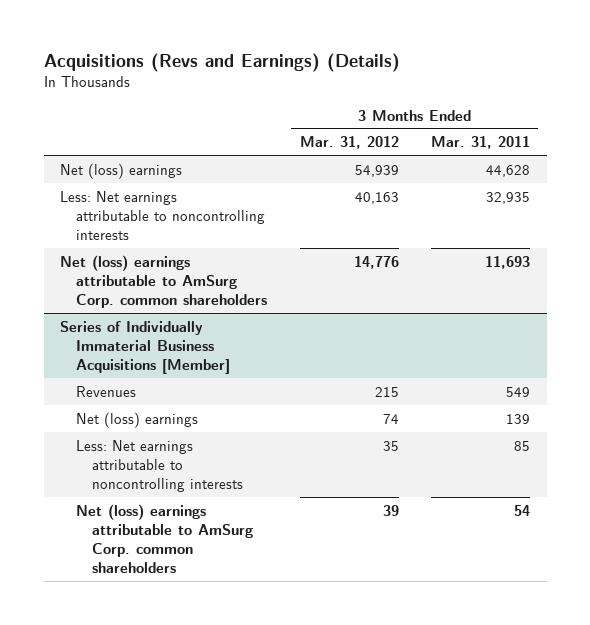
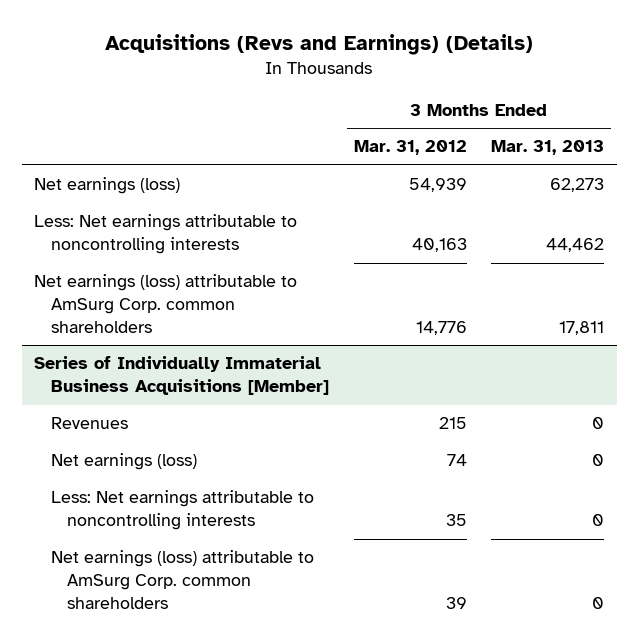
[431,136,531,150] Mar. 31, 2011 -> none
none -> [491,140,605,156] Mar. 31, 2013
[59,162,182,179] Net (loss) earnings -> [34,177,181,195] Net earnings (loss)
[59,254,267,308] Net (loss) earnings attributable to AmSurg Corp. common shareholders -> [34,274,298,334] Net earnings (loss) attributable to AmSurg Corp. common shareholders
[75,411,198,428] Net (loss) earnings -> [50,453,197,471] Net earnings (loss)
[75,503,253,574] Net (loss) earnings attributable to AmSurg Corp. common shareholders -> [50,550,314,610] Net earnings (loss) attributable to AmSurg Corp. common shareholders

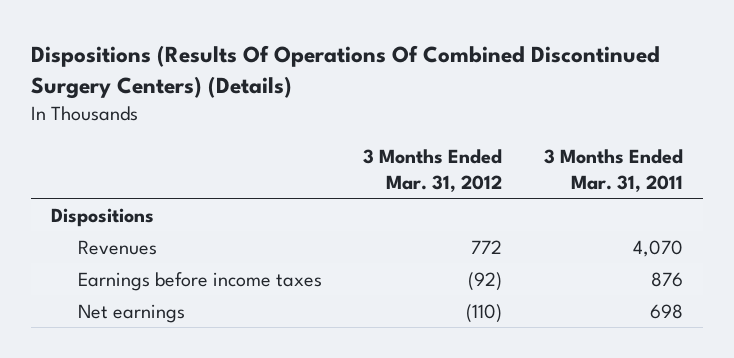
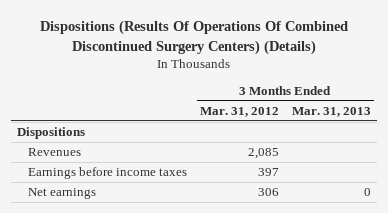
[543,149,683,192] 3 Months Ended Mar. 31, 2011 -> none
none -> [291,107,371,118] Mar. 31, 2013
[471,239,503,254] 772 -> [247,148,279,160] 2,085
[468,271,503,291] (92) -> [257,168,279,177] 397
[466,303,503,323] (110) -> [257,188,279,197] 306

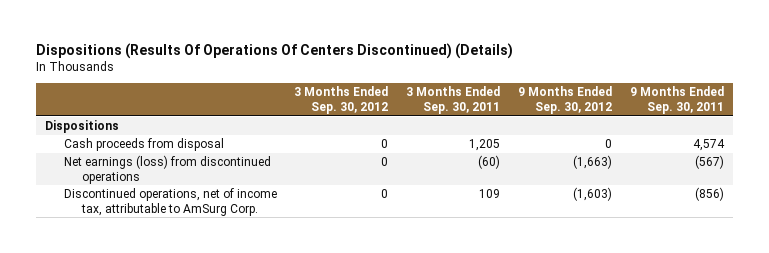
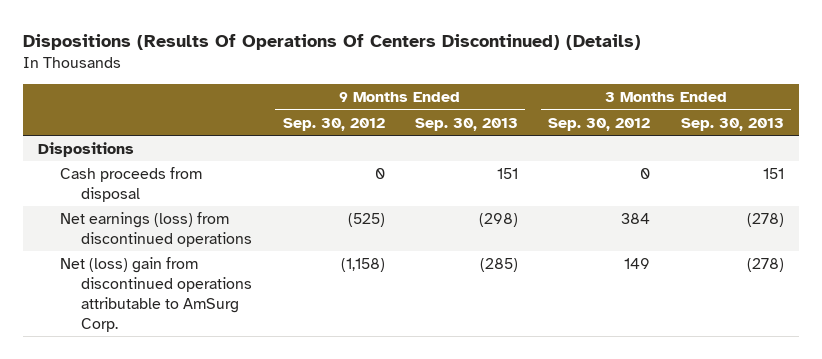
[406,86,501,115] 3 Months Ended Sep. 30, 2011 -> none
[629,86,724,115] 9 Months Ended Sep. 30, 2011 -> none
none -> [414,117,518,131] Sep. 30, 2013
none -> [680,117,784,131] Sep. 30, 2013
[381,157,389,167] 0 -> [621,213,651,225] 384
[572,155,612,170] (1,663) -> [347,213,385,228] (525)
[63,188,277,216] Discontinued operations, net of income tax, attributable to AmSurg Corp. -> [59,257,253,332] Net (loss) gain from discontinued operations attributable to AmSurg Corp.
[381,189,389,199] 0 -> [624,258,651,270] 149
[572,187,612,202] (1,603) -> [340,258,385,273] (1,158)

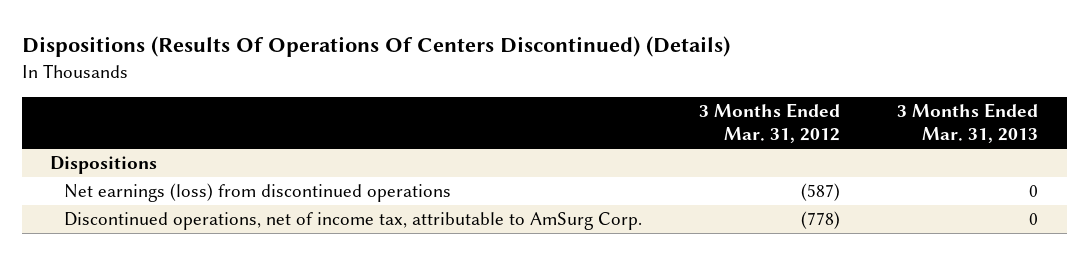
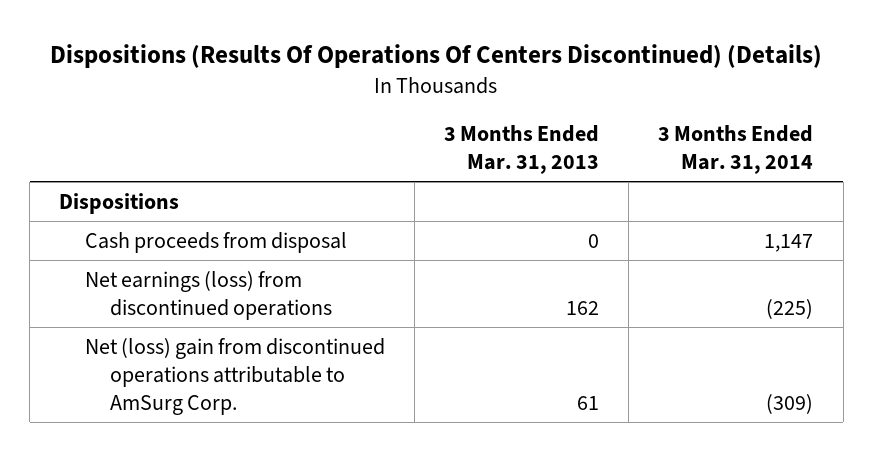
[699,103,841,144] 3 Months Ended Mar. 31, 2012 -> none
none -> [658,125,814,175] 3 Months Ended Mar. 31, 2014
none -> [84,231,347,253] Cash proceeds from disposal
[1029,185,1039,198] 0 -> [565,300,599,315] 162
[64,212,643,231] Discontinued operations, net of income tax, attributable to AmSurg Corp. -> [84,337,385,416] Net (loss) gain from discontinued operations attributable to AmSurg Corp.
[1029,213,1039,226] 0 -> [576,396,599,411] 61

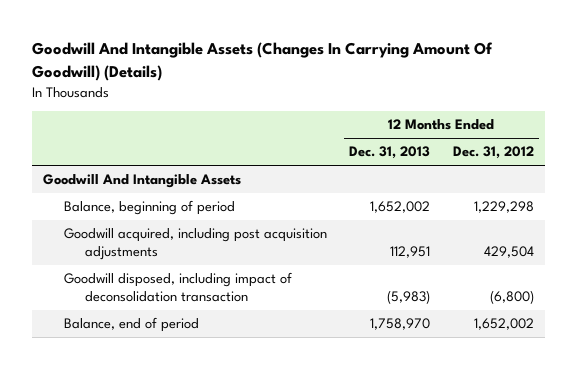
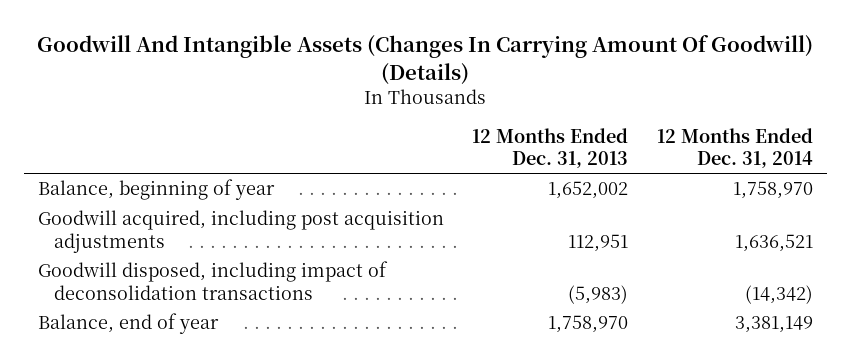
[452,146,534,160] Dec. 31, 2012 -> none
none -> [656,127,813,169] 12 Months Ended Dec. 31, 2014
[42,174,241,189] Goodwill And Intangible Assets -> none
[63,200,235,216] Balance, beginning of period -> [38,179,276,201] Balance, beginning of year
[63,272,292,302] Goodwill disposed, including impact of deconsolidation transaction -> [38,261,389,300] Goodwill disposed, including impact of deconsolidation transactions
[63,317,199,333] Balance, end of period -> [38,313,220,335] Balance, end of year

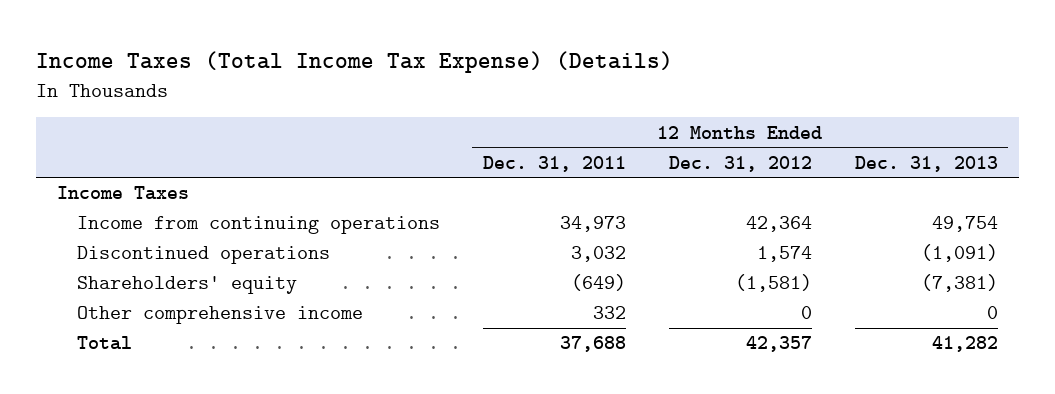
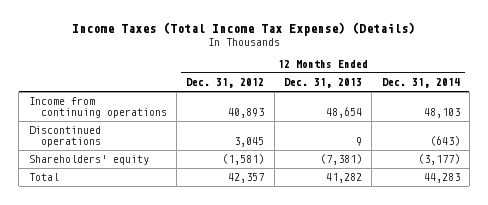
[482,155,626,172] Dec. 31, 2011 -> none
none -> [381,78,460,89] Dec. 31, 2014
[57,186,190,201] Income Taxes -> none
[745,216,812,233] 42,364 -> [228,108,265,119] 40,893
[931,216,998,233] 49,754 -> [325,107,362,119] 48,654
[756,246,812,263] 1,574 -> [234,137,265,148] 3,045
[920,244,998,263] (1,091) -> [355,137,362,147] 9
[76,306,363,325] Other comprehensive income -> none

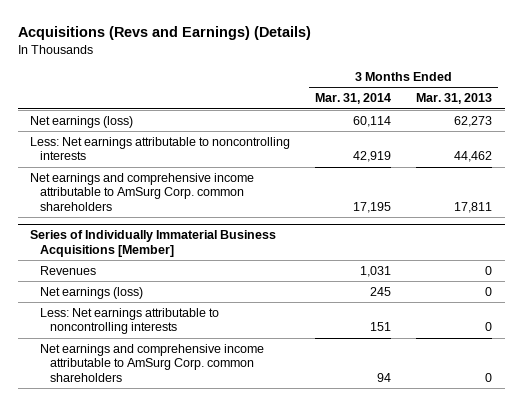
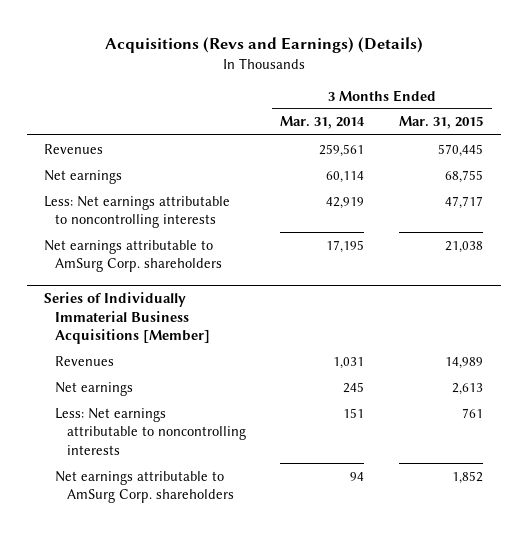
[416,93,493,105] Mar. 31, 2013 -> none
none -> [399,116,484,130] Mar. 31, 2015
none -> [44,143,104,154] Revenues
[30,115,134,128] Net earnings (loss) -> [44,169,123,184] Net earnings
[30,172,255,211] Net earnings and comprehensive income attributable to AmSurg Corp. common shareholders -> [44,239,223,273] Net earnings attributable to AmSurg Corp. shareholders
[40,286,144,299] Net earnings (loss) -> [55,381,134,396] Net earnings
[40,343,265,382] Net earnings and comprehensive income attributable to AmSurg Corp. common shareholders -> [55,470,234,504] Net earnings attributable to AmSurg Corp. shareholders

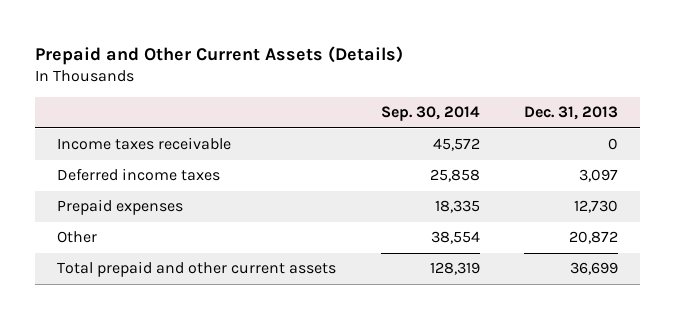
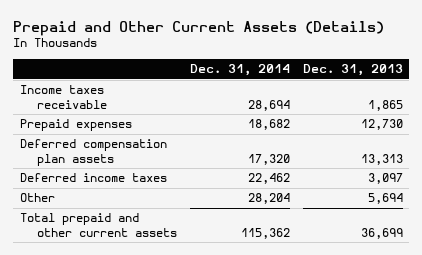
[380,106,480,122] Sep. 30, 2014 -> none
none -> [189,64,290,77] Dec. 31, 2014
[607,138,618,151] 0 -> [367,99,403,111] 1,865
none -> [19,139,167,166] Deferred compensation plan assets
[57,168,221,182] Deferred income taxes -> [19,173,167,183] Deferred income taxes
[568,231,618,245] 20,872 -> [367,193,403,205] 5,694

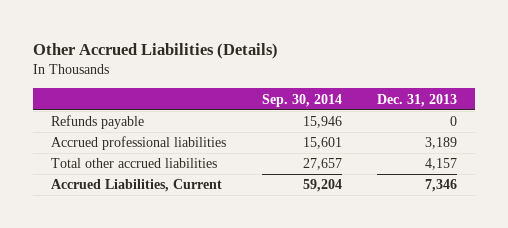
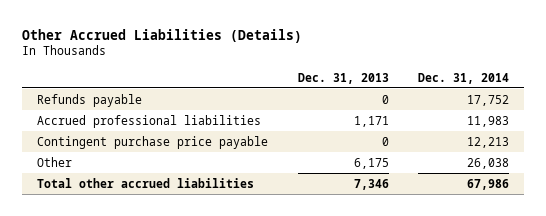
[261,93,342,107] Sep. 30, 2014 -> none
none -> [418,72,510,84] Dec. 31, 2014
[51,179,223,193] Accrued Liabilities, Current -> none
[425,137,458,150] 3,189 -> [353,115,389,127] 1,171
none -> [36,135,268,149] Contingent purchase price payable
none -> [36,156,72,167] Other
[425,158,458,171] 4,157 -> [353,178,389,190] 7,346

